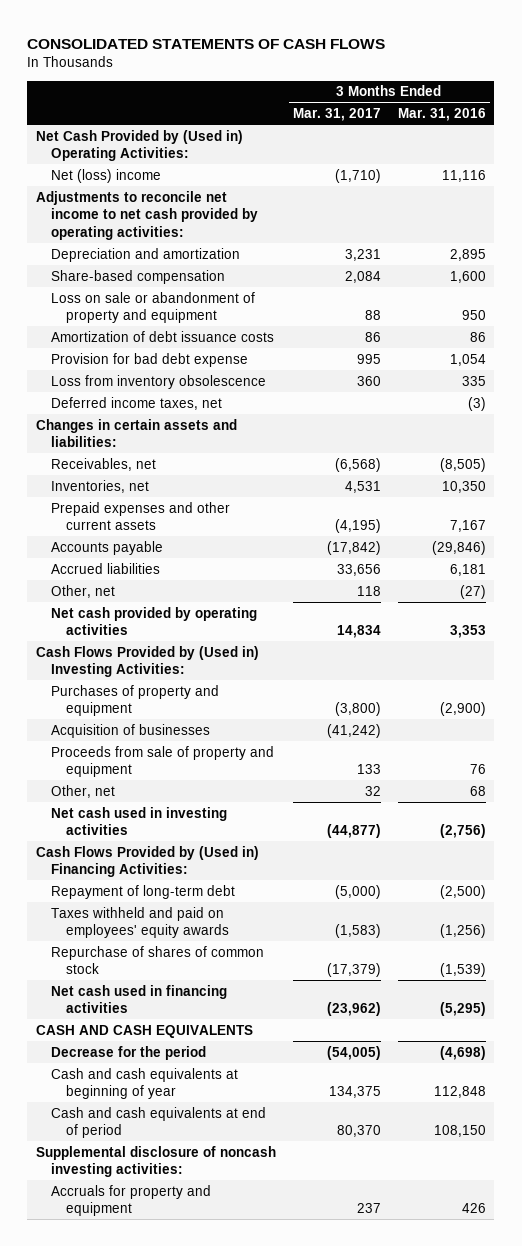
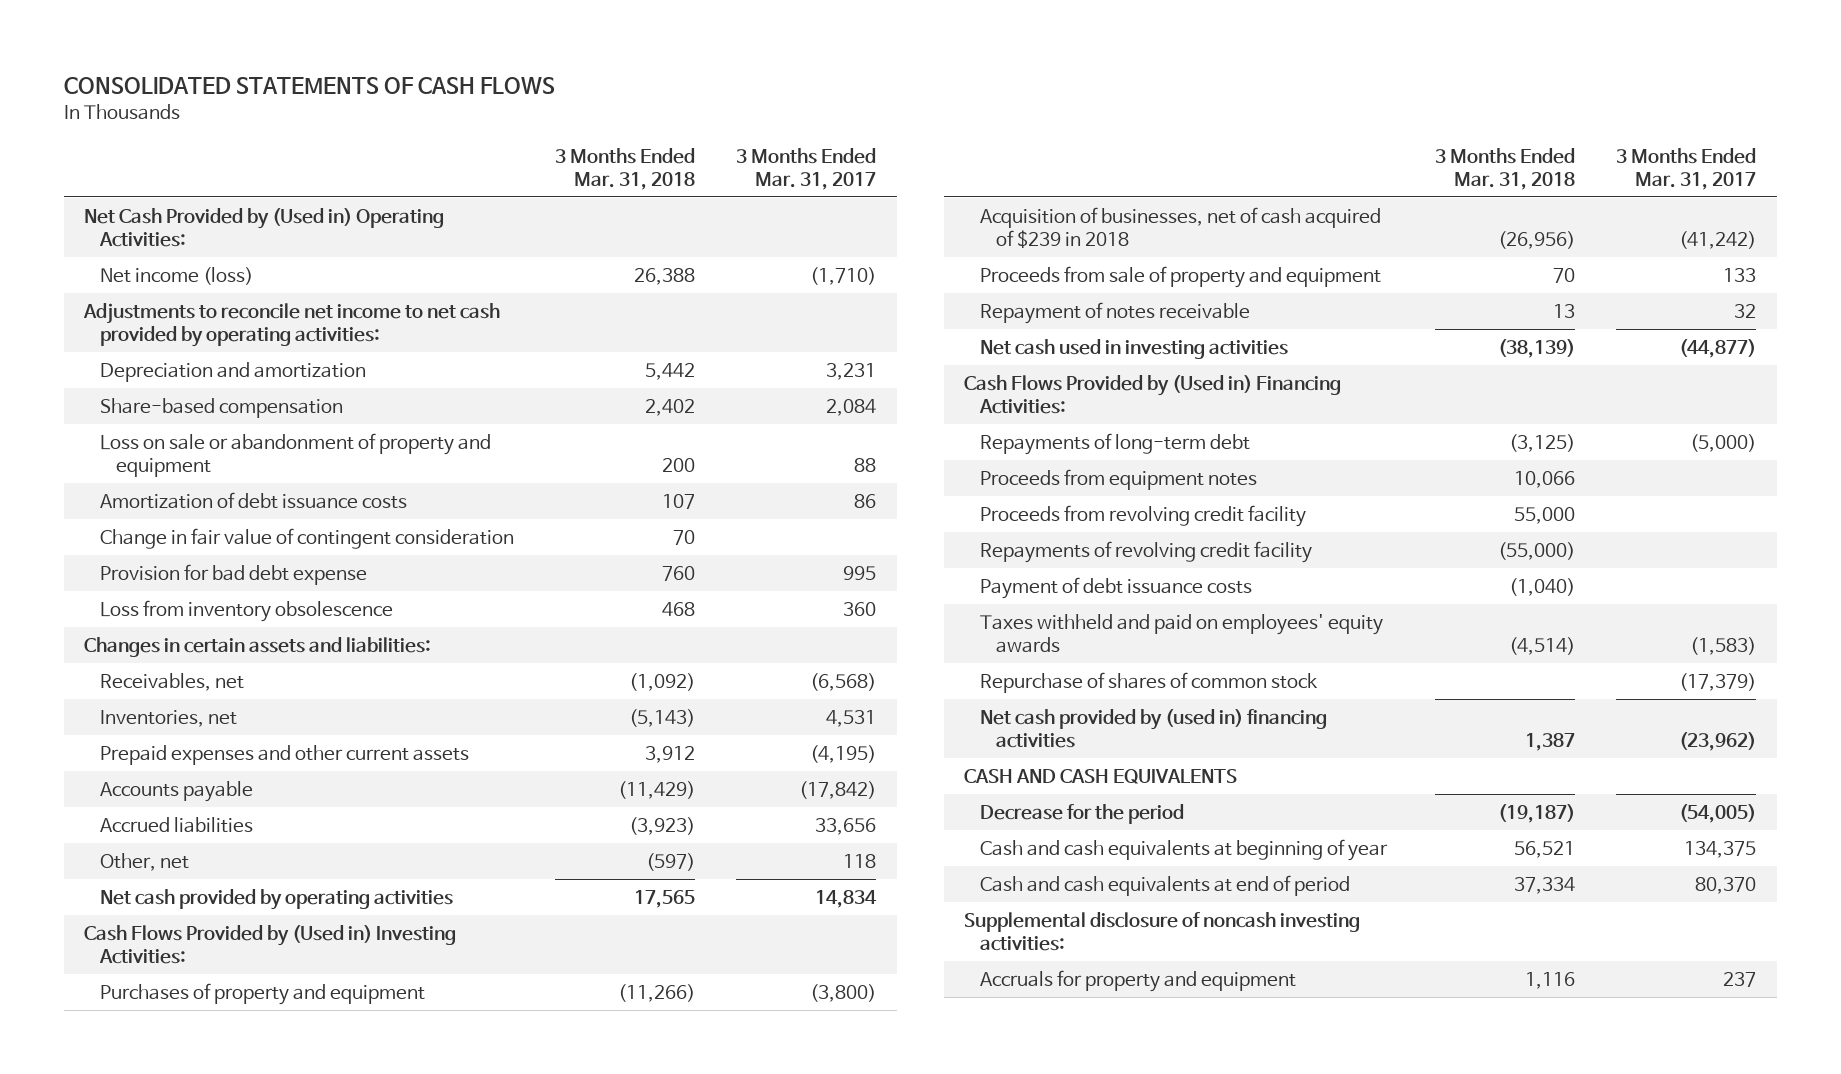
[397,107,486,121] Mar. 31, 2016 -> none
none -> [555,147,696,190] 3 Months Ended Mar. 31, 2018
[51,168,162,183] Net (loss) income -> [100,266,254,285] Net income (loss)
none -> [100,527,515,549] Change in fair value of contingent consideration
[51,396,223,410] Deferred income taxes, net -> none
[51,723,211,738] Acquisition of businesses -> [980,206,1382,249] Acquisition of businesses, net of cash acquired of $239 in 2018
[51,784,116,798] Other, net -> none
none -> [980,301,1251,324] Repayment of notes receivable
[51,884,236,899] Repayment of long-term debt -> [980,432,1251,455] Repayments of long-term debt
none -> [980,468,1258,490] Proceeds from equipment notes
none -> [980,504,1307,527] Proceeds from revolving credit facility
none -> [980,540,1313,563] Repayments of revolving credit facility
none -> [980,576,1253,599] Payment of debt issuance costs
[51,984,228,1014] Net cash used in financing activities -> [980,708,1328,748] Net cash provided by (used in) financing activities

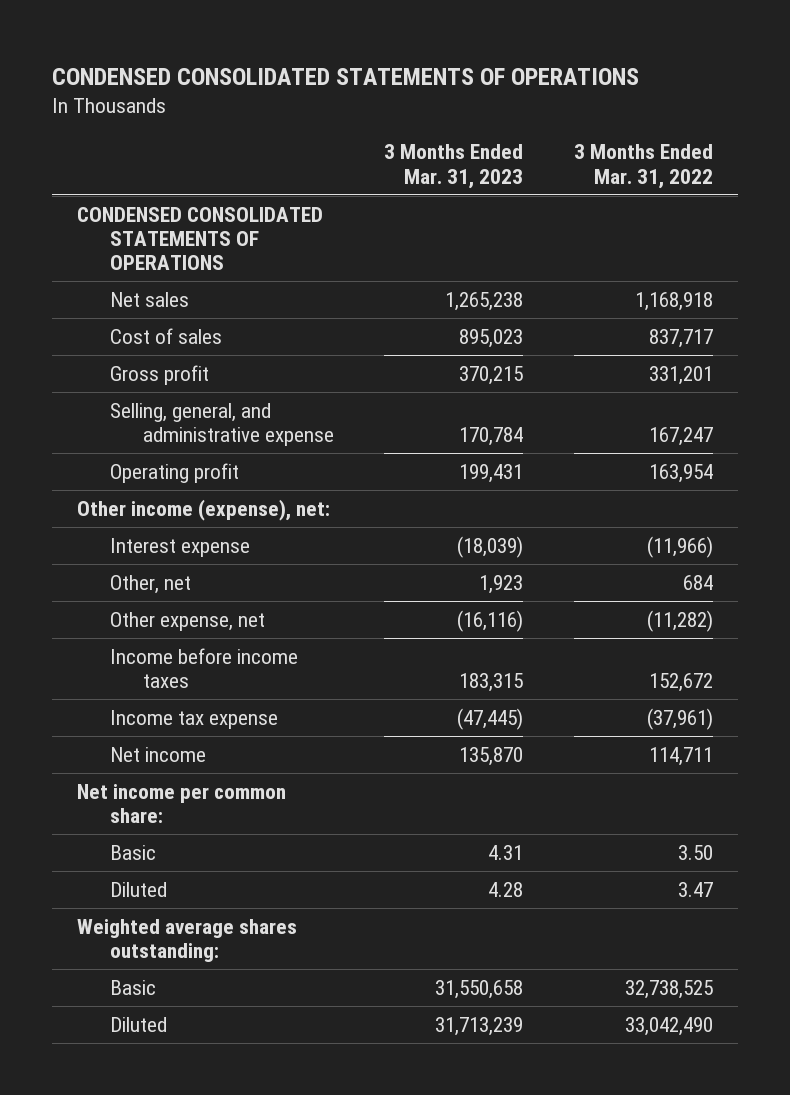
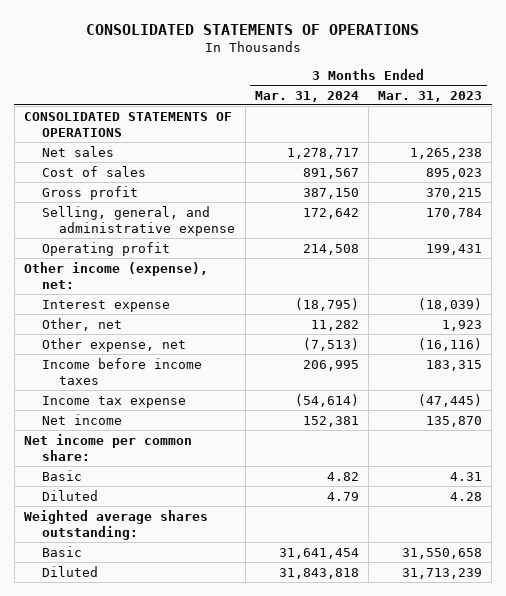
[52,67,640,85] CONDENSED CONSOLIDATED STATEMENTS OF OPERATIONS -> [86,23,420,35] CONSOLIDATED STATEMENTS OF OPERATIONS
[573,144,713,189] 3 Months Ended Mar. 31, 2022 -> none
none -> [254,90,359,102] Mar. 31, 2024
[77,206,324,271] CONDENSED CONSOLIDATED STATEMENTS OF OPERATIONS -> [23,111,232,137] CONSOLIDATED STATEMENTS OF OPERATIONS

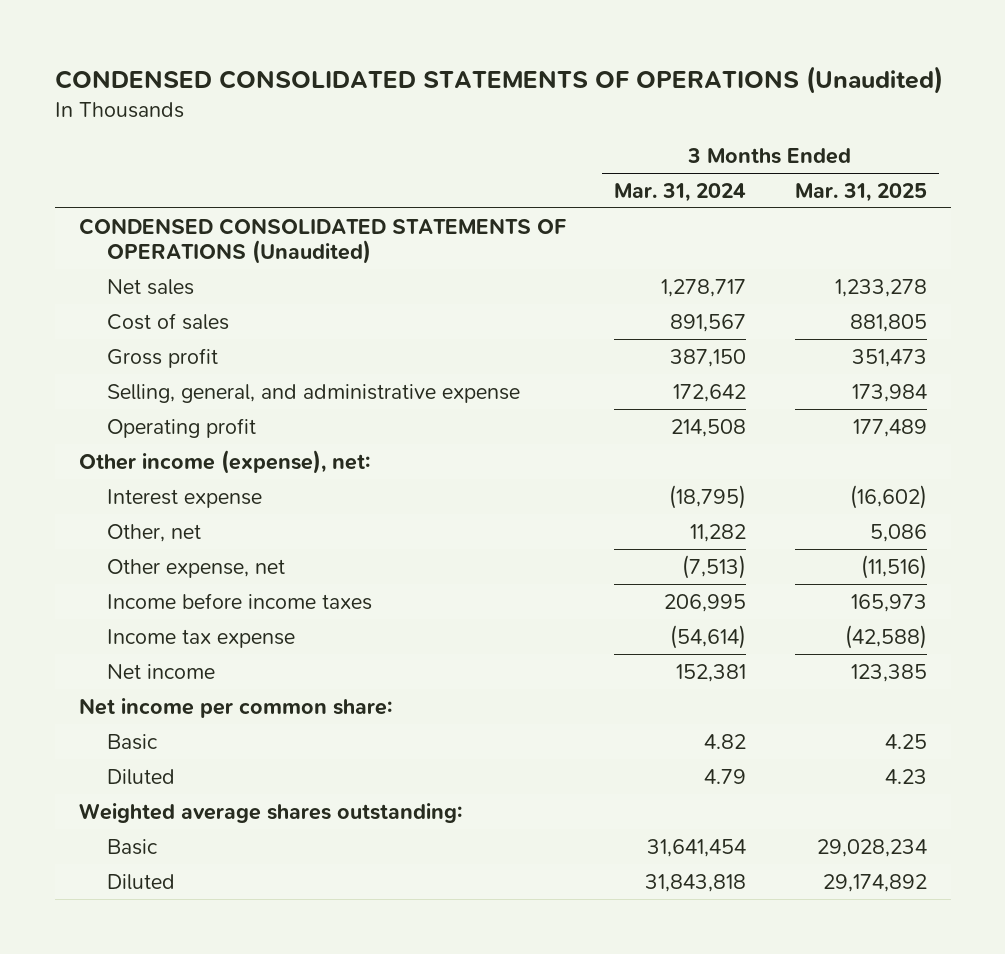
[86,23,420,35] CONSOLIDATED STATEMENTS OF OPERATIONS -> [54,65,943,94] CONDENSED CONSOLIDATED STATEMENTS OF OPERATIONS (Unaudited)
[378,90,483,102] Mar. 31, 2023 -> none
none -> [794,182,927,202] Mar. 31, 2025
[23,111,232,137] CONSOLIDATED STATEMENTS OF OPERATIONS -> [78,217,566,264] CONDENSED CONSOLIDATED STATEMENTS OF OPERATIONS (Unaudited)

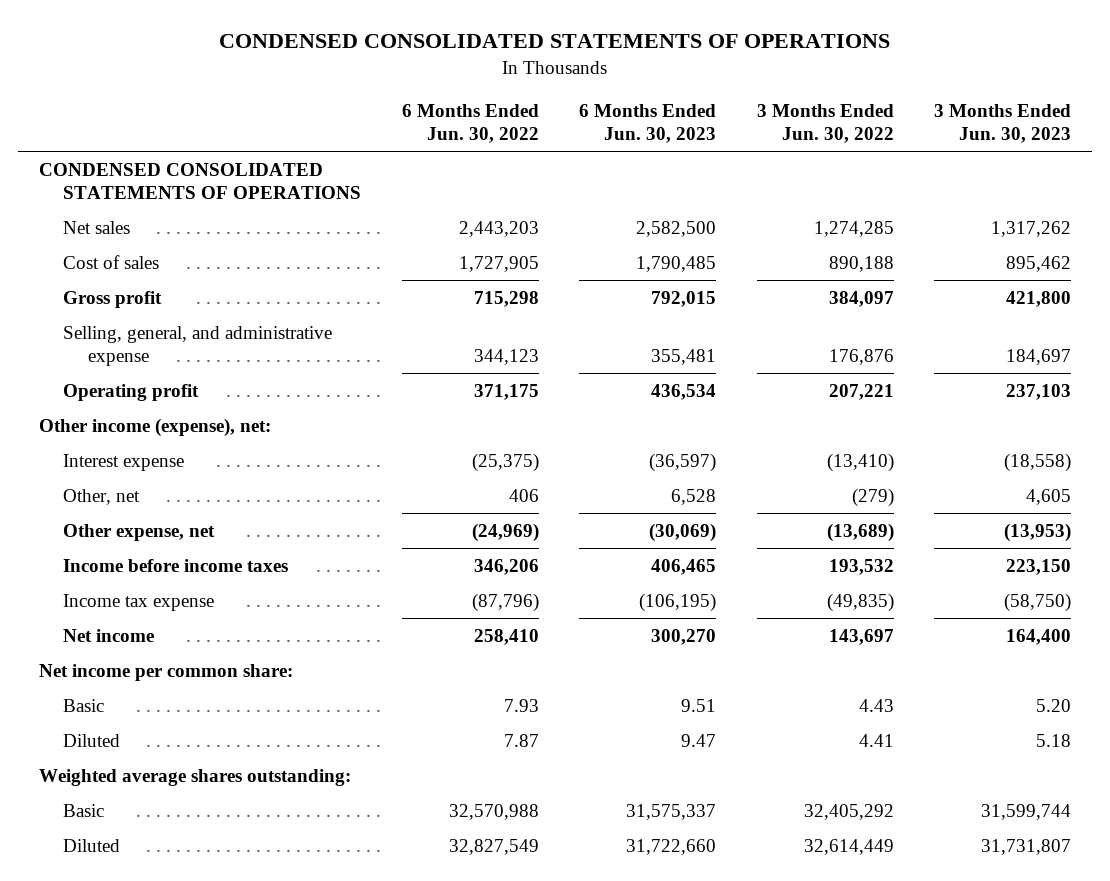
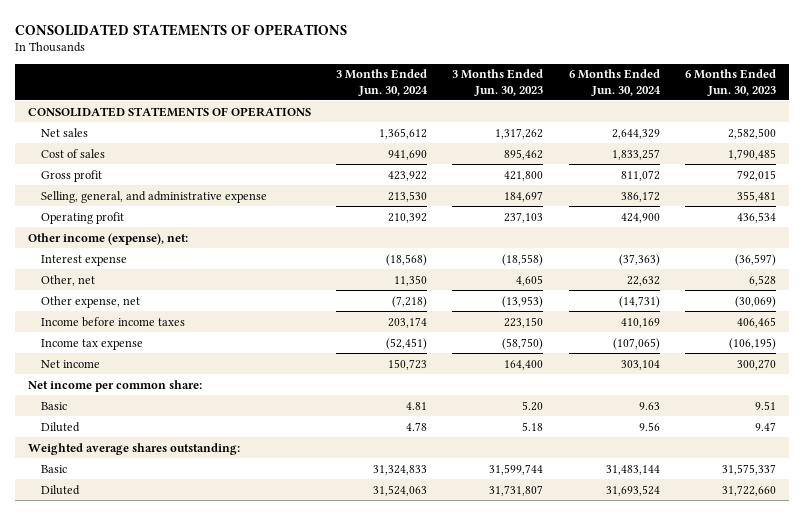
[219,33,891,48] CONDENSED CONSOLIDATED STATEMENTS OF OPERATIONS -> [15,23,348,36] CONSOLIDATED STATEMENTS OF OPERATIONS
[401,103,539,143] 6 Months Ended Jun. 30, 2022 -> none
[756,103,894,143] 3 Months Ended Jun. 30, 2022 -> none
none -> [336,69,429,96] 3 Months Ended Jun. 30, 2024
none -> [568,69,661,96] 6 Months Ended Jun. 30, 2024
[38,162,362,199] CONDENSED CONSOLIDATED STATEMENTS OF OPERATIONS -> [27,106,311,117] CONSOLIDATED STATEMENTS OF OPERATIONS

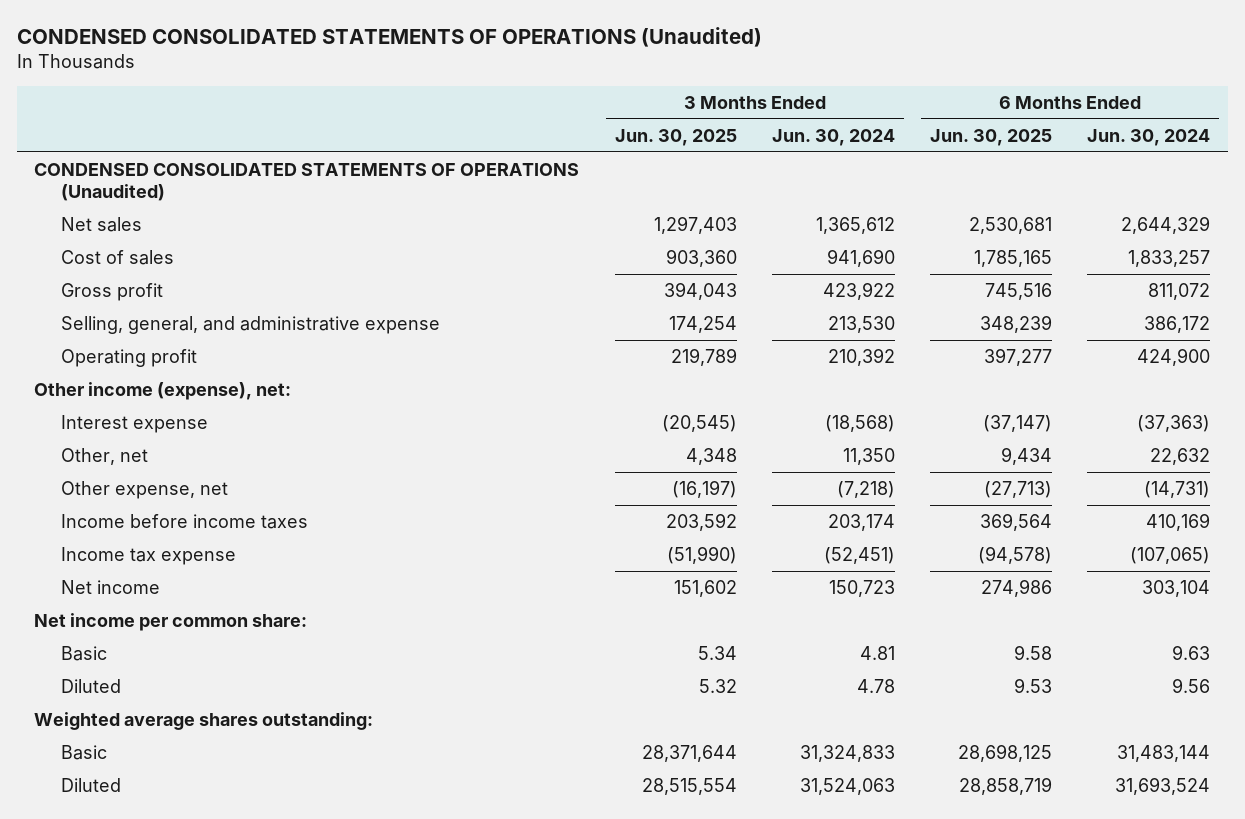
[15,23,348,36] CONSOLIDATED STATEMENTS OF OPERATIONS -> [16,27,762,48] CONDENSED CONSOLIDATED STATEMENTS OF OPERATIONS (Unaudited)
[452,69,544,96] 3 Months Ended Jun. 30, 2023 -> none
[684,69,776,96] 6 Months Ended Jun. 30, 2023 -> none
none -> [614,128,737,146] Jun. 30, 2025
none -> [930,128,1053,146] Jun. 30, 2025
[27,106,311,117] CONSOLIDATED STATEMENTS OF OPERATIONS -> [34,162,580,202] CONDENSED CONSOLIDATED STATEMENTS OF OPERATIONS (Unaudited)

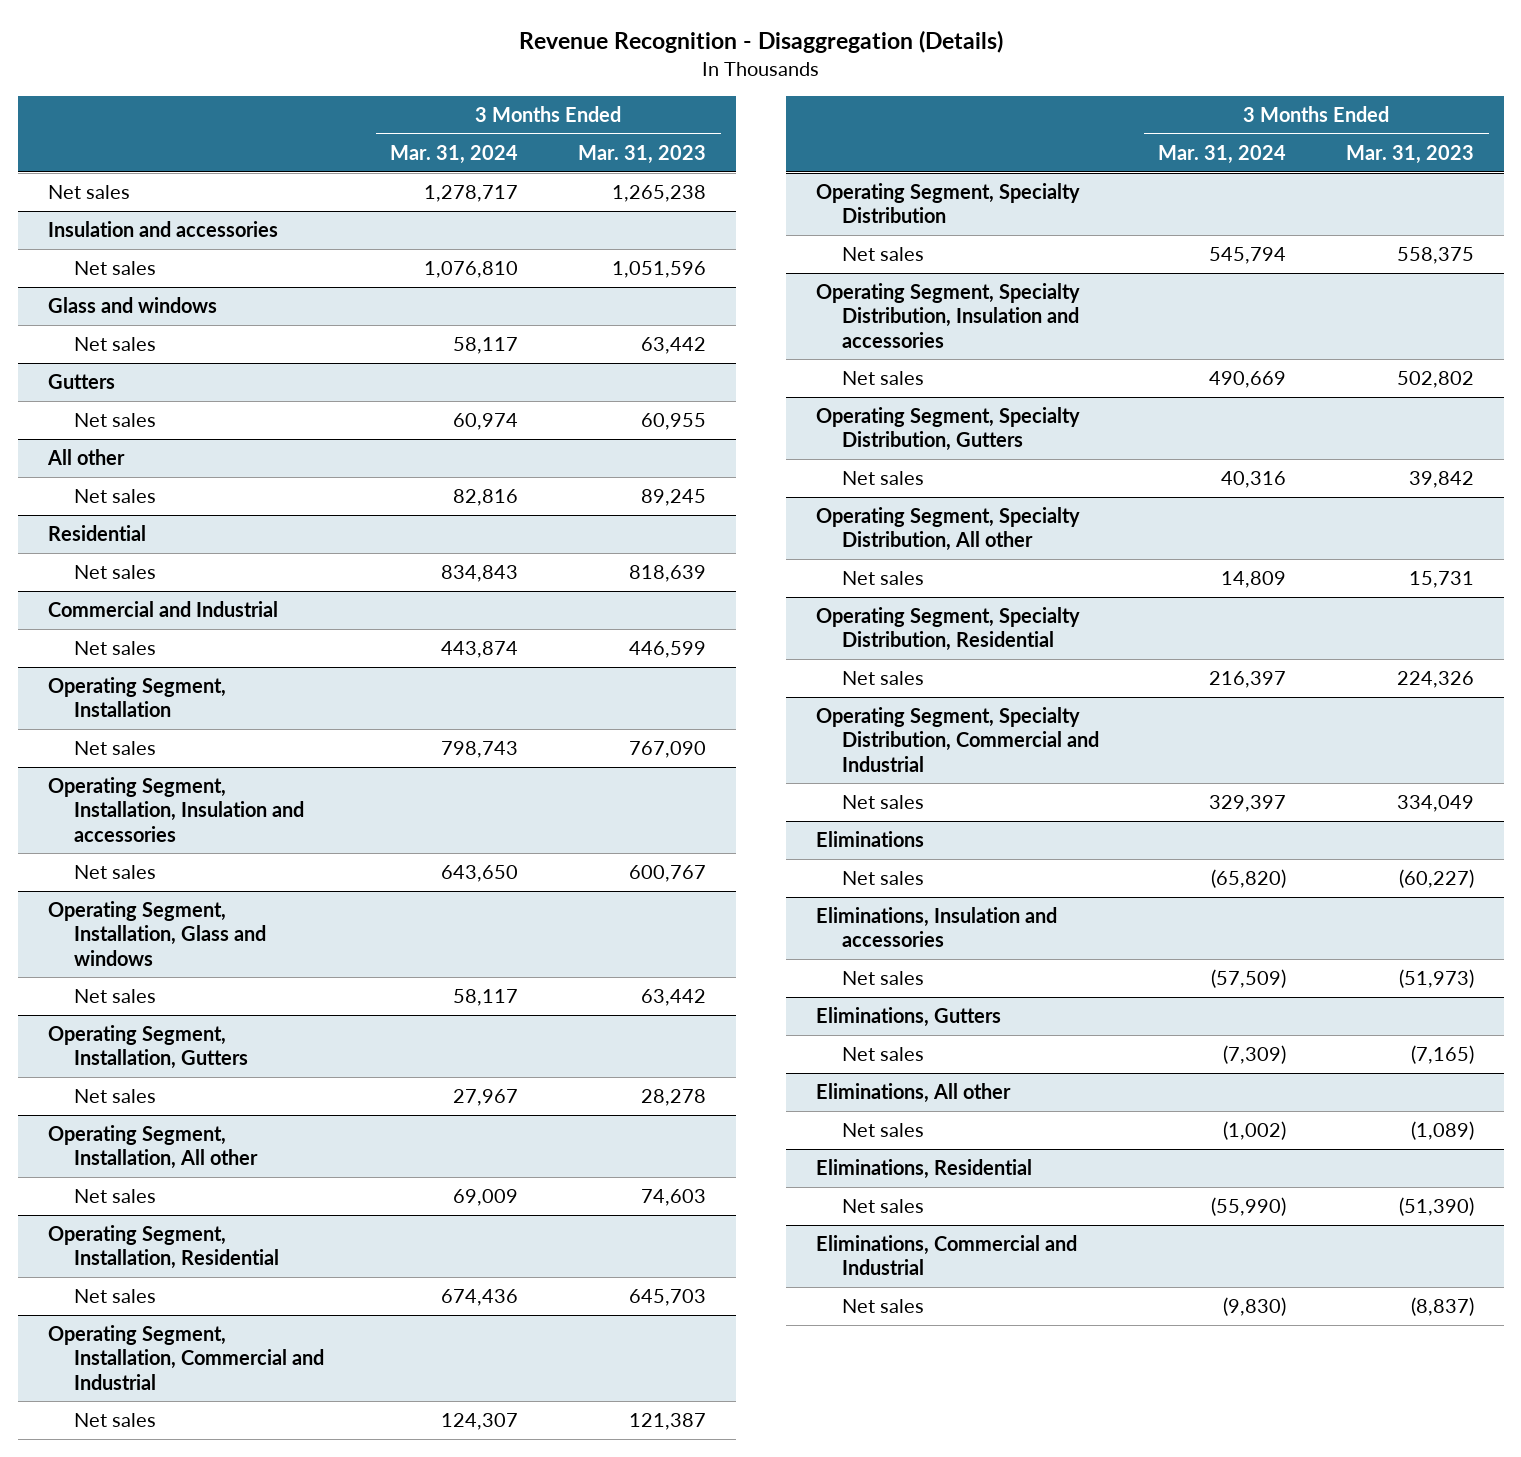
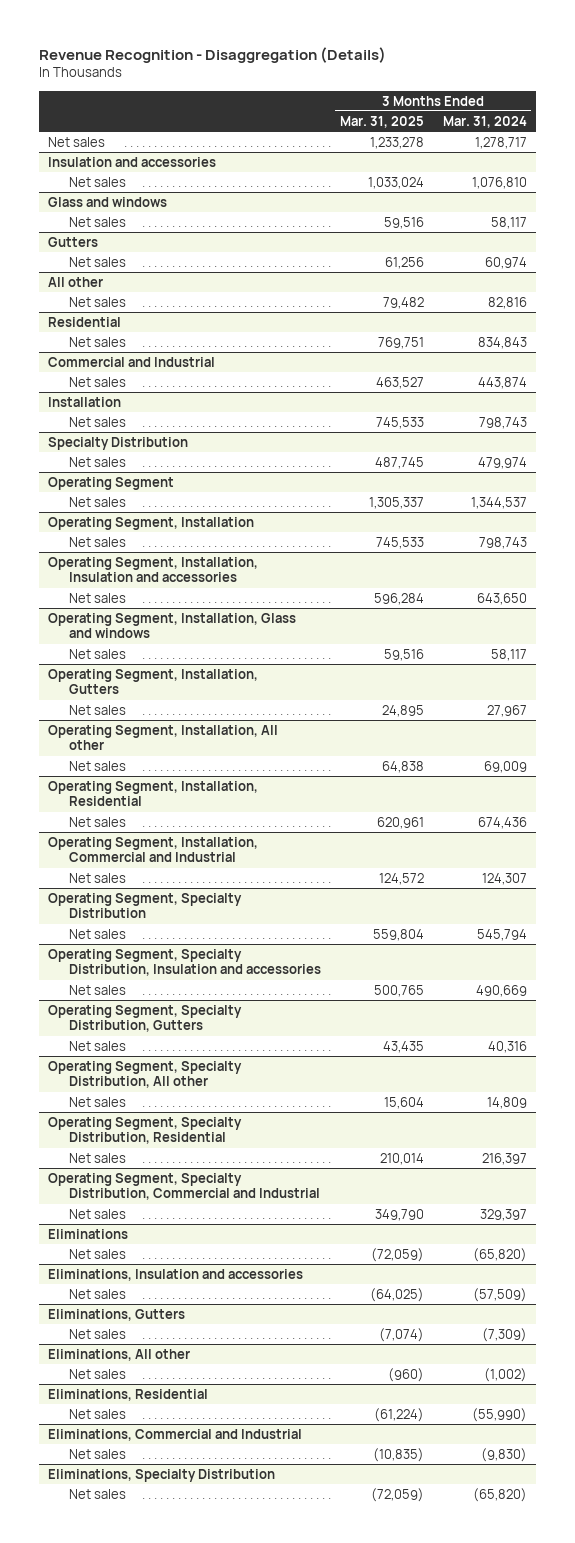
[577,145,706,165] Mar. 31, 2023 -> none
none -> [339,115,424,128] Mar. 31, 2025
none -> [48,396,122,407] Installation
none -> [69,416,127,427] Net sales
none -> [48,436,189,450] Specialty Distribution
none -> [69,456,127,467] Net sales
none -> [48,476,175,490] Operating Segment
none -> [69,496,127,507] Net sales
none -> [48,1468,276,1482] Eliminations, Specialty Distribution
none -> [69,1488,127,1499] Net sales

